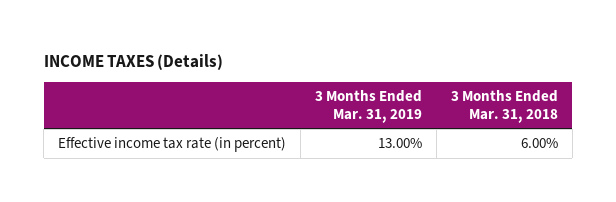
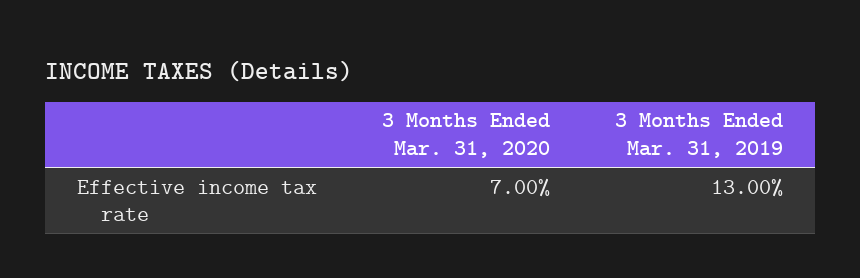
[450,89,558,123] 3 Months Ended Mar. 31, 2018 -> none
none -> [382,113,551,158] 3 Months Ended Mar. 31, 2020
[58,137,287,153] Effective income tax rate (in percent) -> [77,179,318,222] Effective income tax rate

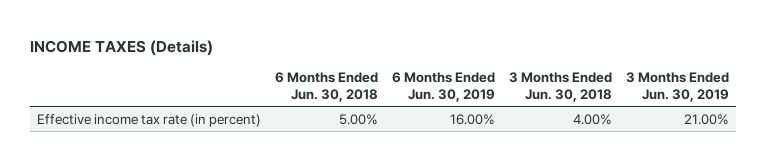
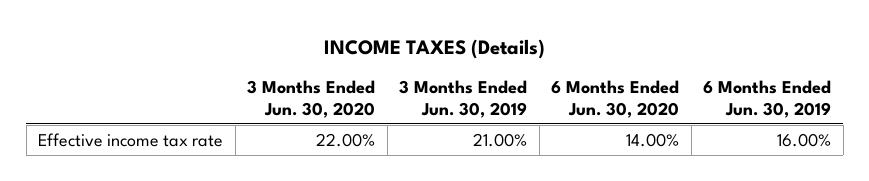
[275,72,379,102] 6 Months Ended Jun. 30, 2018 -> none
[509,72,613,102] 3 Months Ended Jun. 30, 2018 -> none
none -> [247,80,376,118] 3 Months Ended Jun. 30, 2020
none -> [551,80,680,118] 6 Months Ended Jun. 30, 2020
[37,114,262,128] Effective income tax rate (in percent) -> [38,133,224,148] Effective income tax rate

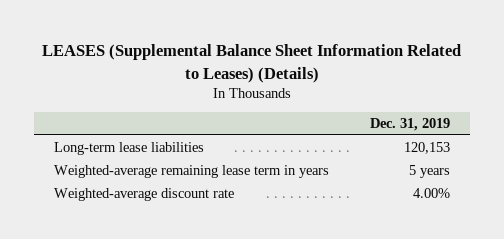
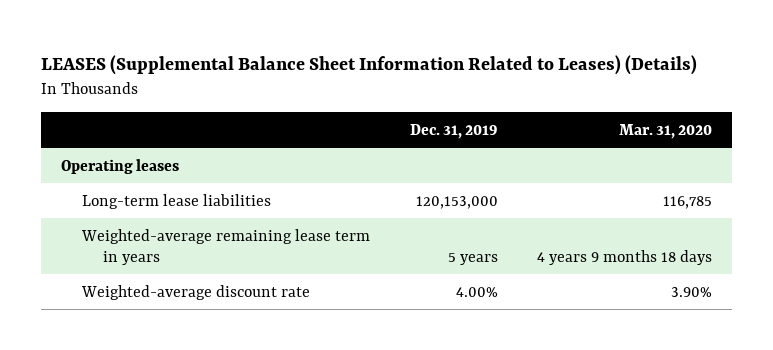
none -> [619,123,713,139] Mar. 31, 2020
none -> [61,158,180,174] Operating leases
[403,141,450,154] 120,153 -> [415,195,498,209] 120,153,000

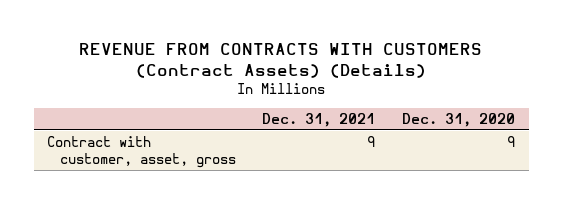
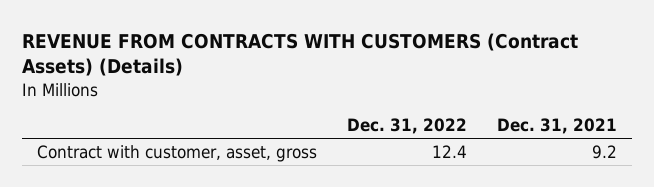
[402,112,516,127] Dec. 31, 2020 -> none
none -> [347,118,468,135] Dec. 31, 2022
[367,136,376,148] 9 -> [592,145,618,160] 9.2

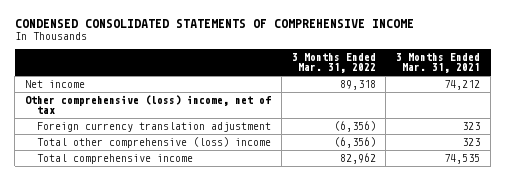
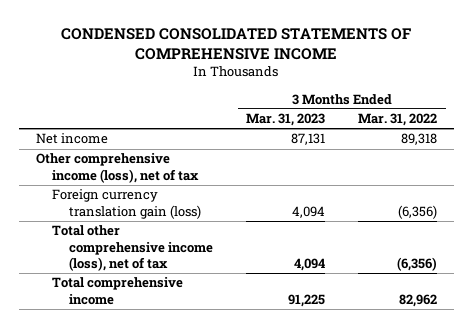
[396,52,481,74] 3 Months Ended Mar. 31, 2021 -> none
none -> [246,113,326,127] Mar. 31, 2023
[24,94,271,115] Other comprehensive (loss) income, net of tax -> [35,153,200,183] Other comprehensive income (loss), net of tax
[36,121,271,132] Foreign currency translation adjustment -> [52,189,202,219] Foreign currency translation gain (loss)
[36,136,271,148] Total other comprehensive (loss) income -> [52,225,214,271] Total other comprehensive income (loss), net of tax

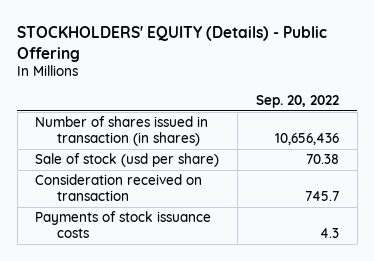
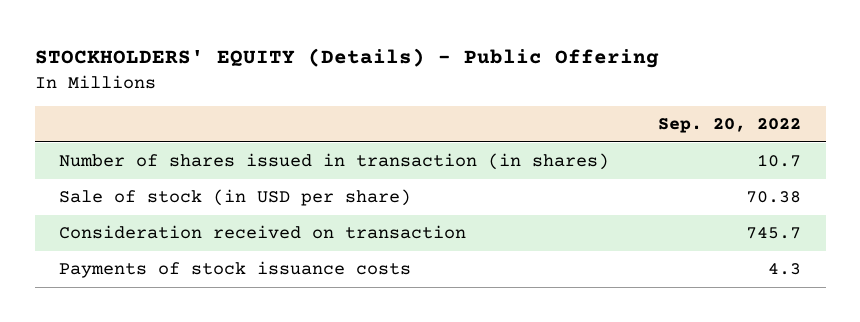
[274,132,339,145] 10,656,436 -> [757,154,802,168] 10.7
[35,153,220,168] Sale of stock (usd per share) -> [59,189,412,207] Sale of stock (in USD per share)

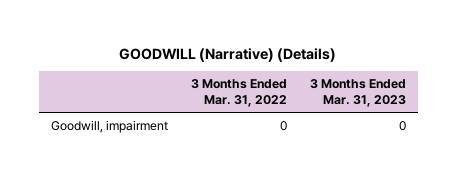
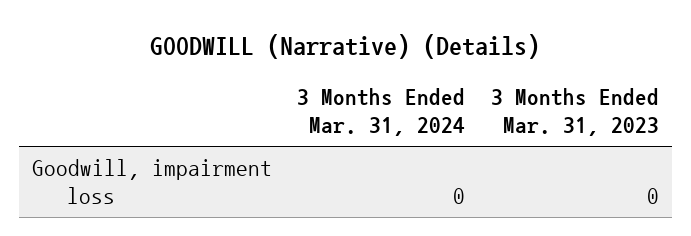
[190,79,287,108] 3 Months Ended Mar. 31, 2022 -> none
none -> [297,88,466,137] 3 Months Ended Mar. 31, 2024
[50,119,168,133] Goodwill, impairment -> [31,159,272,205] Goodwill, impairment loss

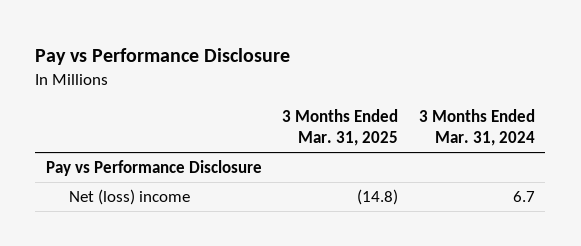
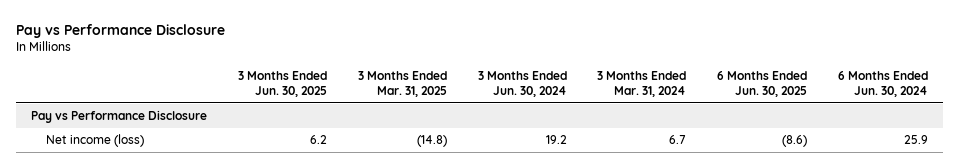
none -> [238,70,328,98] 3 Months Ended Jun. 30, 2025
none -> [477,70,567,98] 3 Months Ended Jun. 30, 2024
none -> [717,70,808,98] 6 Months Ended Jun. 30, 2025
none -> [837,70,928,98] 6 Months Ended Jun. 30, 2024
[69,189,191,206] Net (loss) income -> [46,134,145,148] Net income (loss)

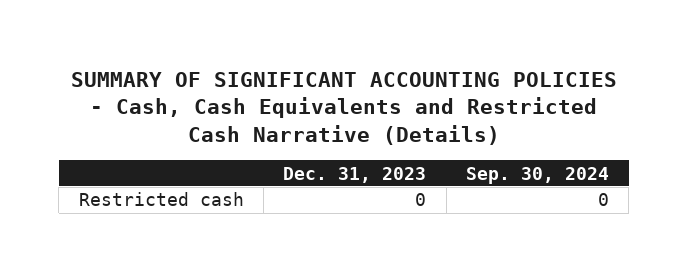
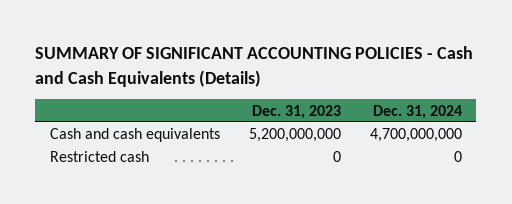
[70,71,617,146] SUMMARY OF SIGNIFICANT ACCOUNTING POLICIES - Cash, Cash Equivalents and Restricted Cash Narrative (Details) -> [35,46,474,87] SUMMARY OF SIGNIFICANT ACCOUNTING POLICIES - Cash and Cash Equivalents (Details)
[465,166,609,184] Sep. 30, 2024 -> none
none -> [372,104,462,119] Dec. 31, 2024
none -> [49,128,220,143] Cash and cash equivalents

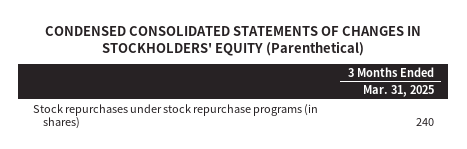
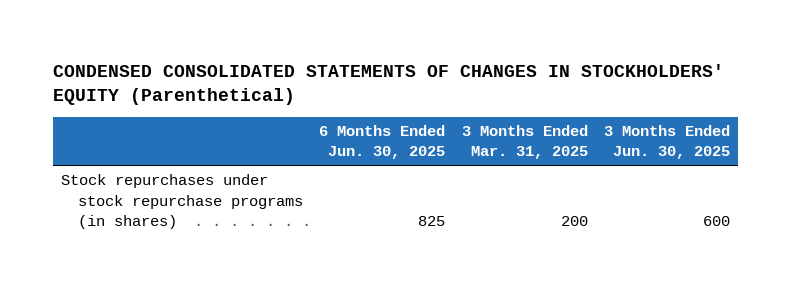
none -> [319,125,446,160] 6 Months Ended Jun. 30, 2025
none -> [604,125,731,160] 3 Months Ended Jun. 30, 2025
[415,118,434,127] 240 -> [560,215,588,226] 200

